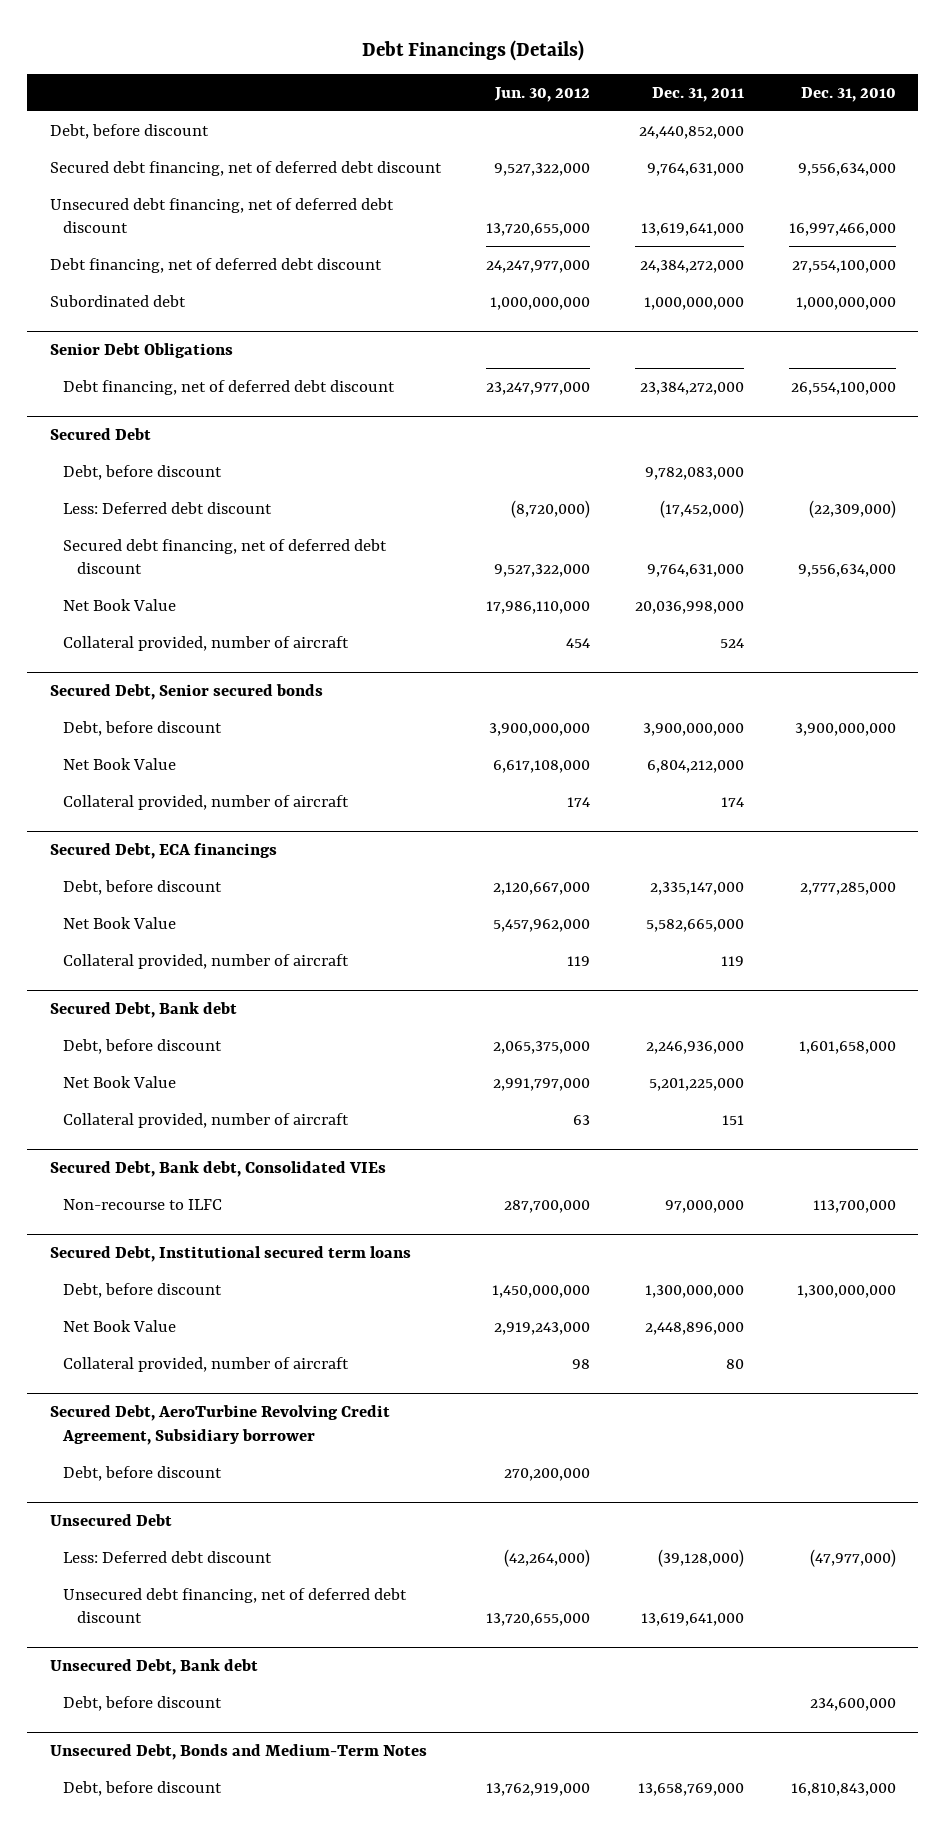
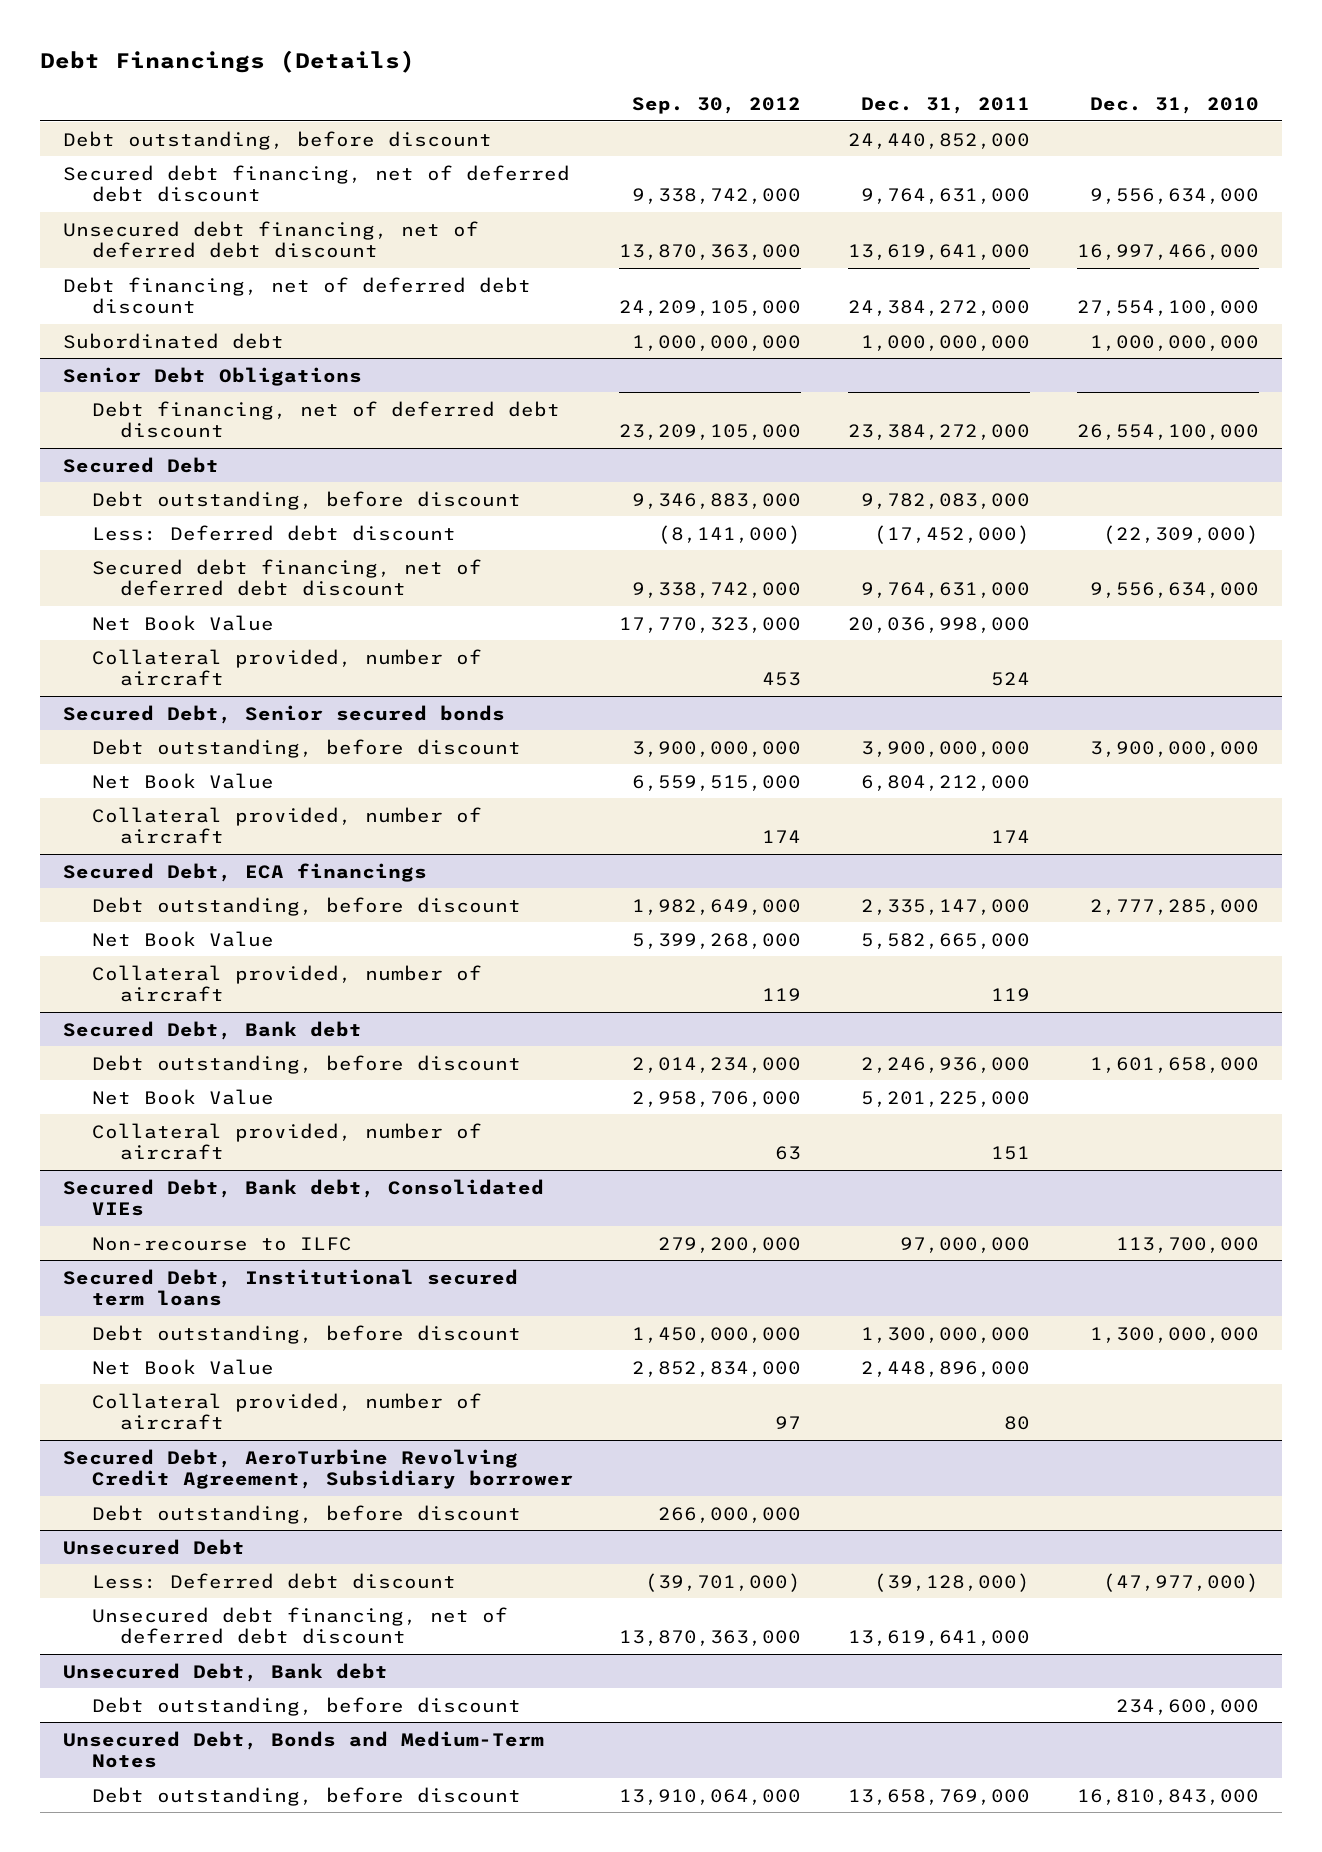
[493,86,590,102] Jun. 30, 2012 -> none
none -> [632,96,802,114] Sep. 30, 2012
[49,123,209,139] Debt, before discount -> [63,130,493,150] Debt outstanding, before discount
[63,464,223,480] Debt, before discount -> [91,490,521,510] Debt outstanding, before discount
[63,720,223,736] Debt, before discount -> [91,738,521,758] Debt outstanding, before discount
[63,879,223,895] Debt, before discount -> [91,896,521,916] Debt outstanding, before discount
[63,1038,223,1054] Debt, before discount -> [91,1054,521,1074] Debt outstanding, before discount
[63,1282,223,1298] Debt, before discount -> [91,1324,521,1344] Debt outstanding, before discount
[63,1465,223,1481] Debt, before discount -> [91,1504,521,1524] Debt outstanding, before discount
[63,1695,223,1711] Debt, before discount -> [91,1696,521,1716] Debt outstanding, before discount
[63,1780,223,1796] Debt, before discount -> [91,1786,521,1806] Debt outstanding, before discount

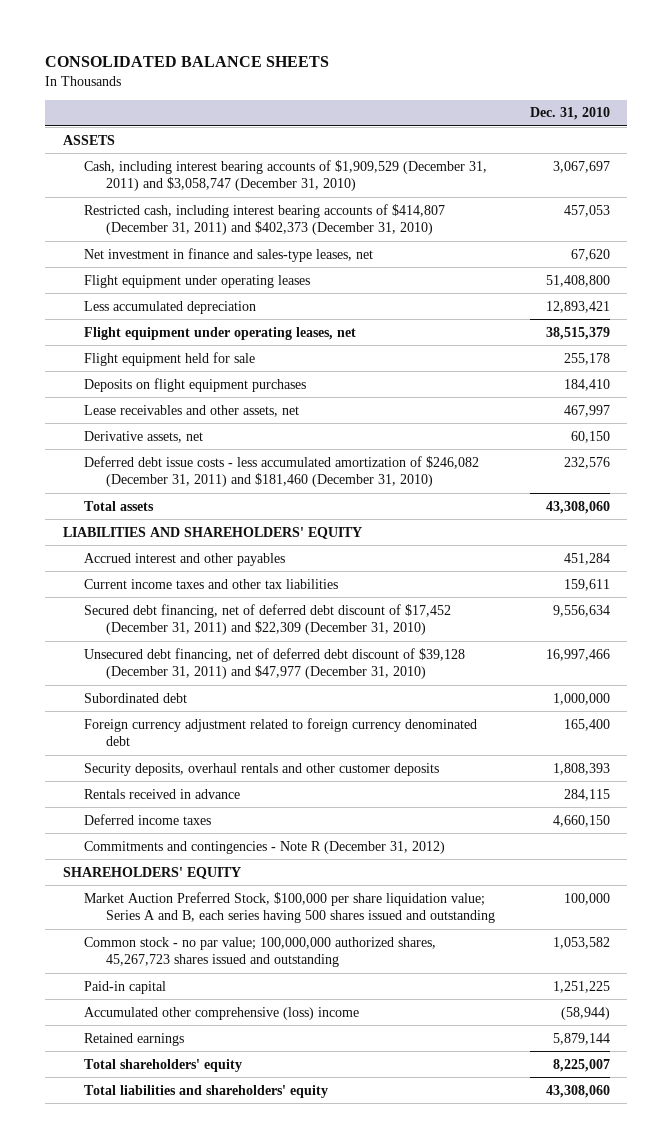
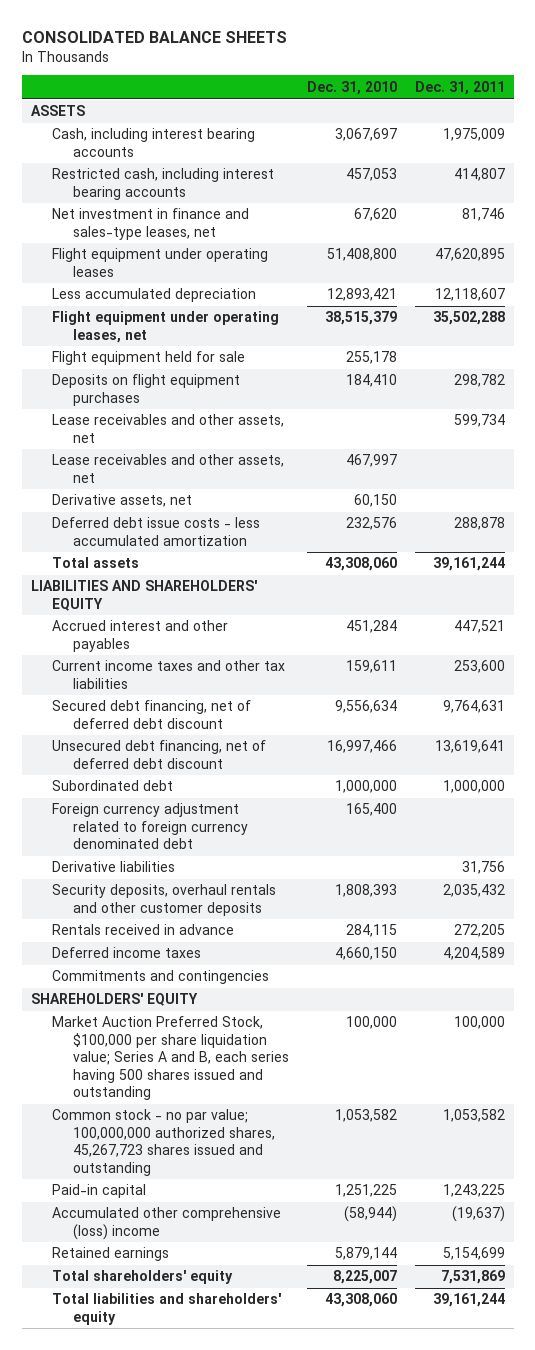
none -> [414,80,505,95] Dec. 31, 2011
[84,159,488,192] Cash, including interest bearing accounts of $1,909,529 (December 31, 2011) and $3,058,747 (December 31, 2010) -> [51,128,255,157] Cash, including interest bearing accounts
[84,203,446,236] Restricted cash, including interest bearing accounts of $414,807 (December 31, 2011) and $402,373 (December 31, 2010) -> [51,168,274,200] Restricted cash, including interest bearing accounts
none -> [51,414,284,443] Lease receivables and other assets, net
[84,455,480,488] Deferred debt issue costs - less accumulated amortization of $246,082 (December 31, 2011) and $181,460 (December 31, 2010) -> [51,517,260,546] Deferred debt issue costs - less accumulated amortization
[84,603,452,636] Secured debt financing, net of deferred debt discount of $17,452 (December 31, 2011) and $22,309 (December 31, 2010) -> [51,700,251,729] Secured debt financing, net of deferred debt discount
[84,647,466,680] Unsecured debt financing, net of deferred debt discount of $39,128 (December 31, 2011) and $47,977 (December 31, 2010) -> [51,740,266,769] Unsecured debt financing, net of deferred debt discount
none -> [51,861,175,873] Derivative liabilities
[84,840,446,854] Commitments and contingencies - Note R (December 31, 2012) -> [51,970,269,985] Commitments and contingencies

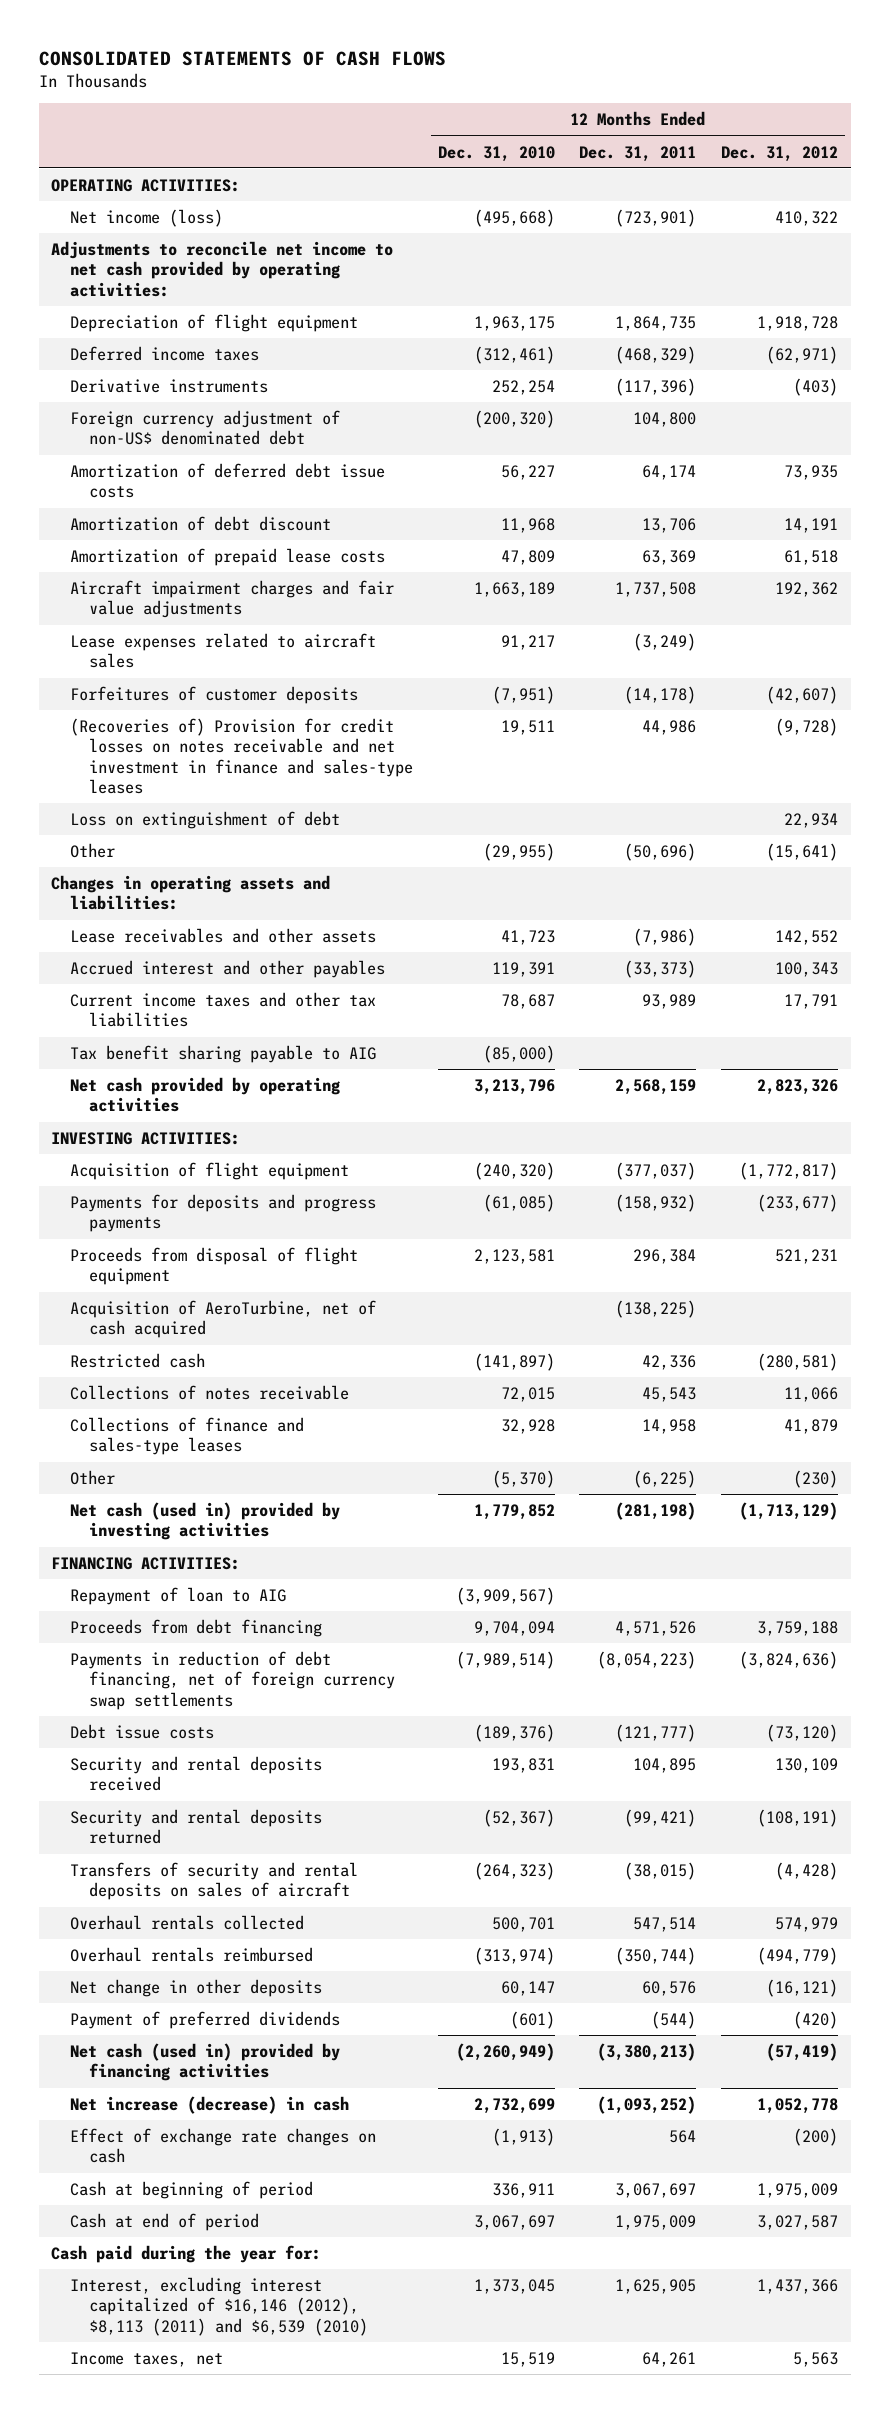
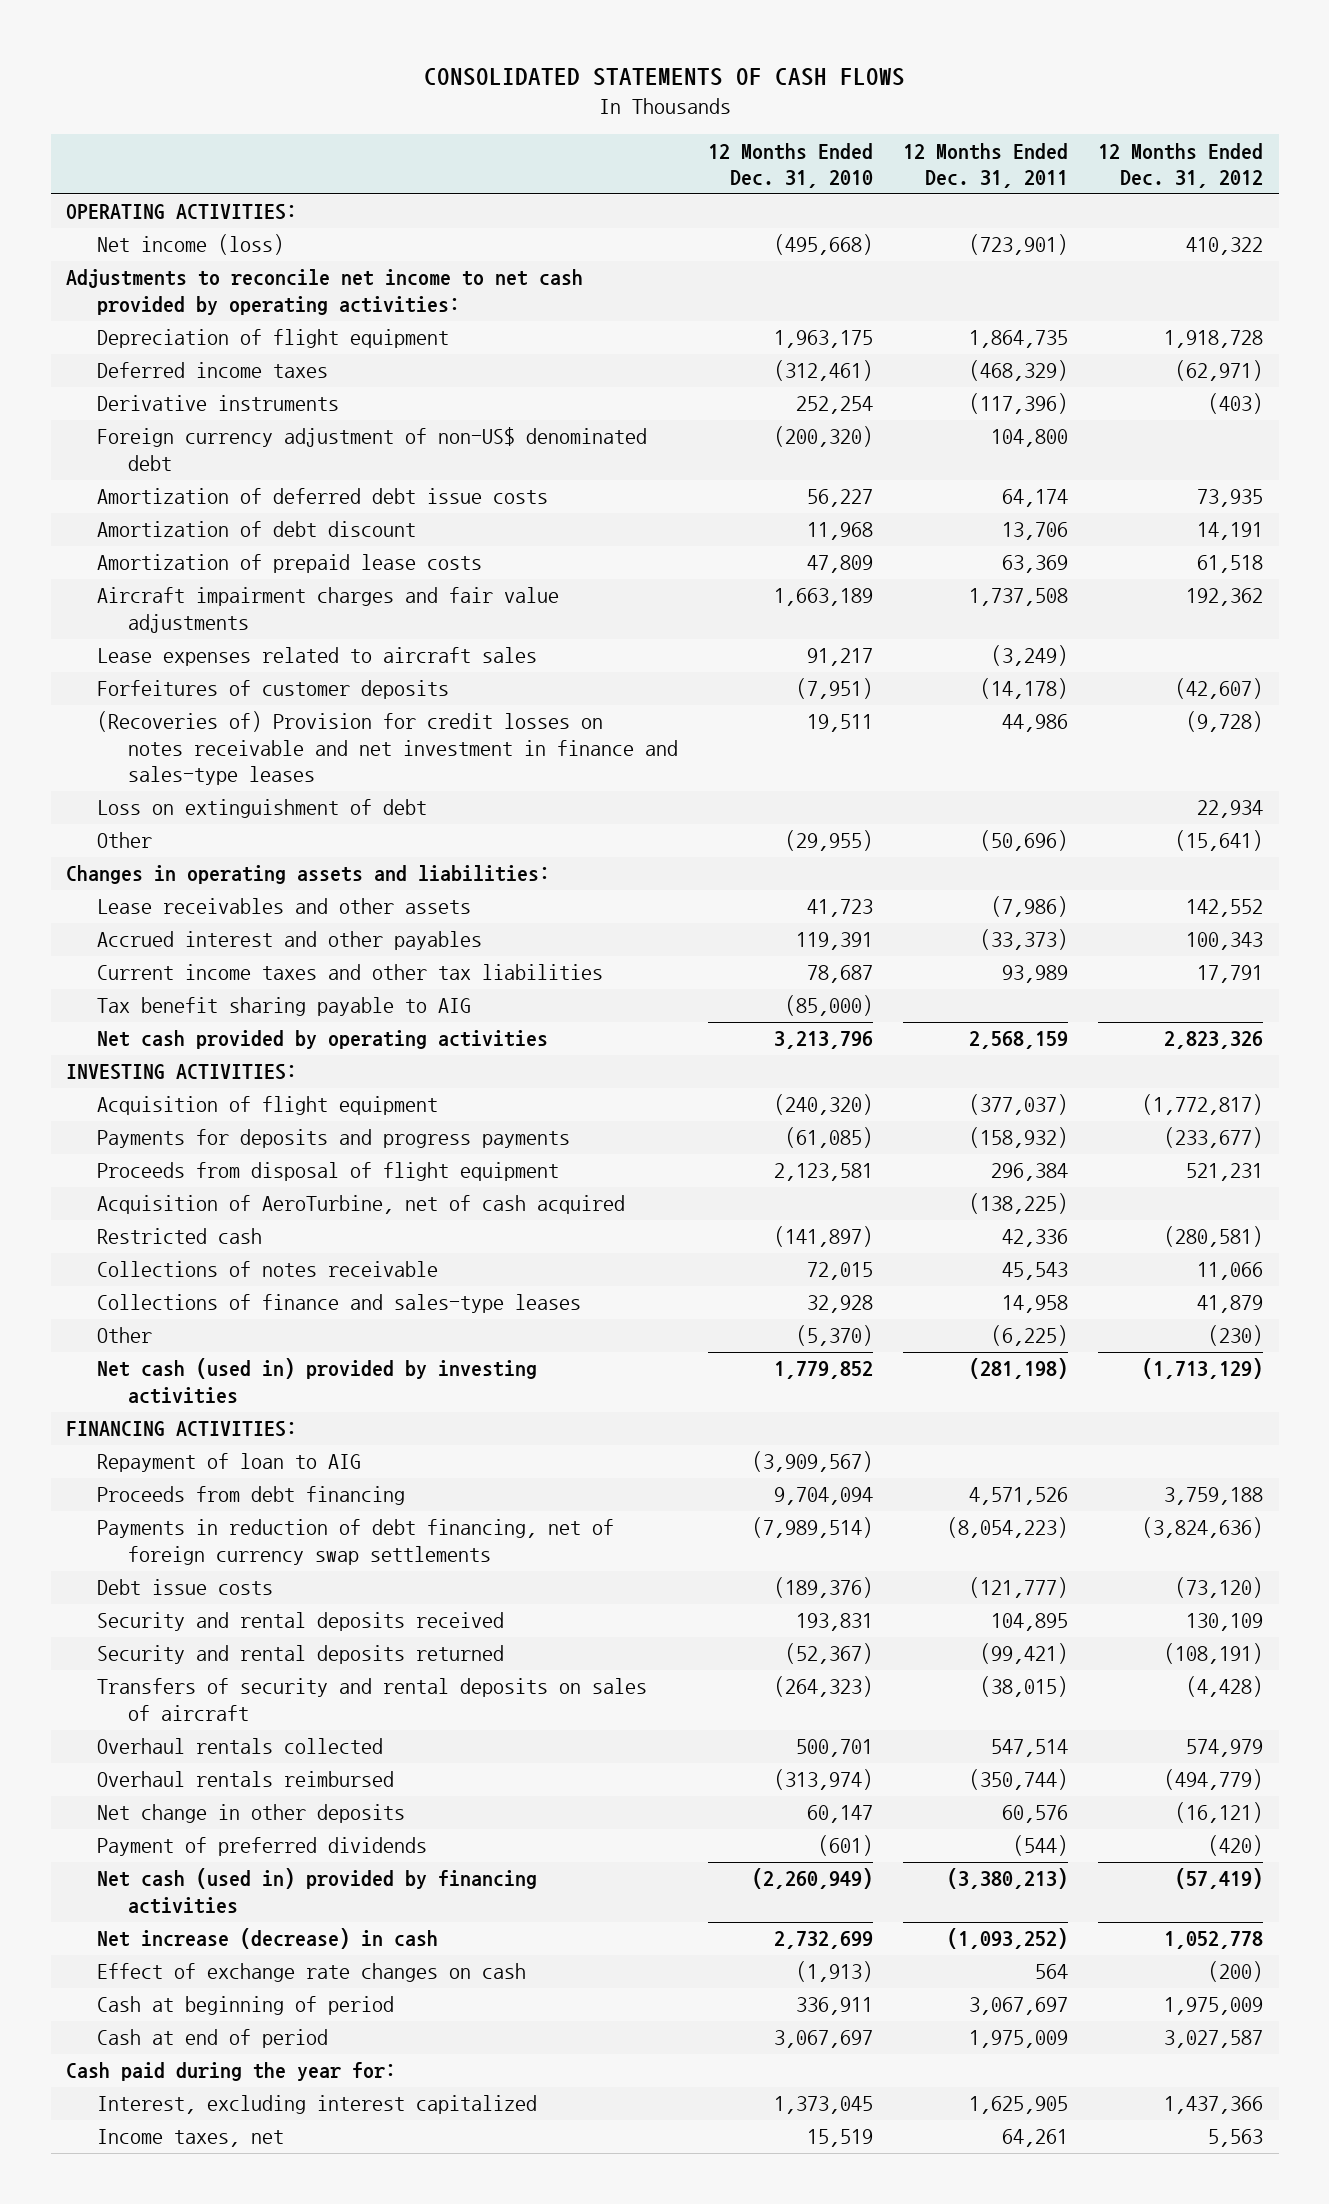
[70,2276,368,2336] Interest, excluding interest capitalized of $16,146 (2012), $8,113 (2011) and $6,539 (2010) -> [96,2095,537,2115] Interest, excluding interest capitalized

